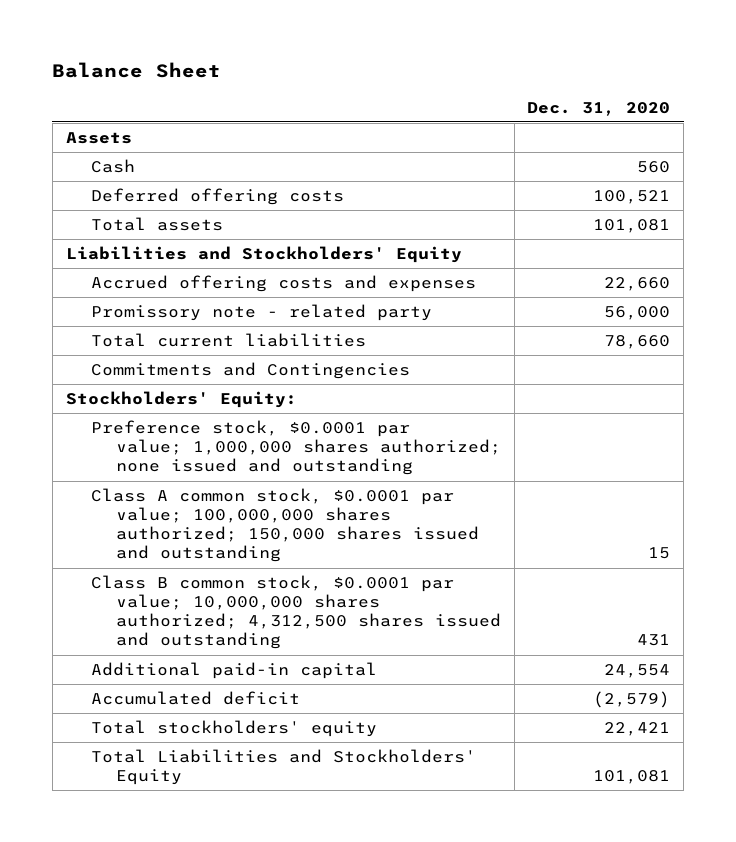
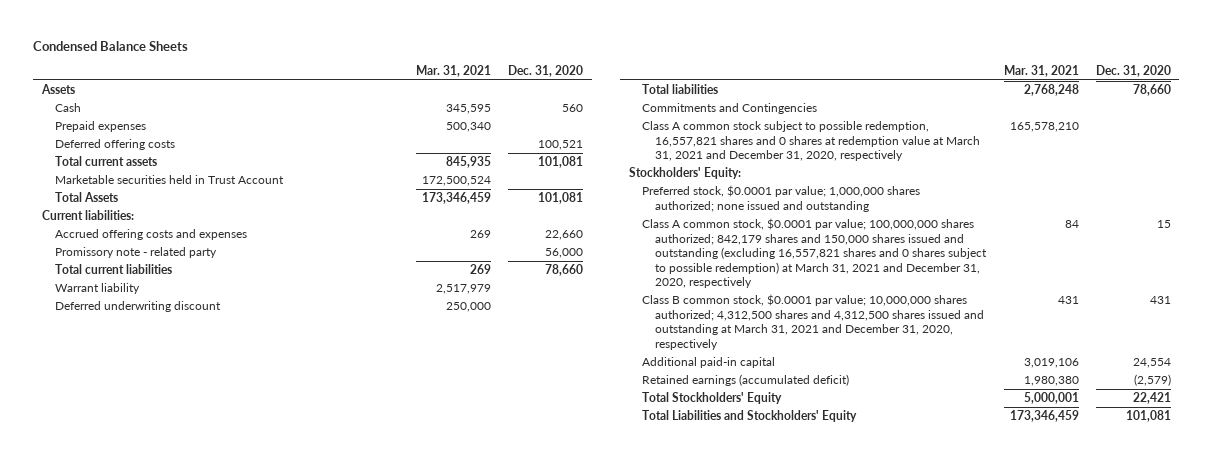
[52,61,222,78] Balance Sheet -> [33,40,189,51] Condensed Balance Sheets
none -> [416,64,492,77] Mar. 31, 2021
none -> [54,121,146,133] Prepaid expenses
[65,246,462,264] Liabilities and Stockholders' Equity -> none
none -> [54,156,157,167] Total current assets
none -> [54,175,284,185] Marketable securities held in Trust Account
[90,217,223,232] Total assets -> [54,192,118,203] Total Assets
none -> [41,210,134,221] Current liabilities:
none -> [54,283,140,295] Warrant liability
none -> [54,301,221,313] Deferred underwriting discount
none -> [642,84,719,95] Total liabilities
none -> [642,121,981,162] Class A common stock subject to possible redemption, 16,557,821 shares and 0 shares at redemption value at March 31, 2021 and December 31, 2020, respectively
[90,420,501,476] Preference stock, $0.0001 par value; 1,000,000 shares authorized; none issued and outstanding -> [642,185,921,212] Preferred stock, $0.0001 par value; 1,000,000 shares authorized; none issued and outstanding
[90,488,479,563] Class A common stock, $0.0001 par value; 100,000,000 shares authorized; 150,000 shares issued and outstanding -> [642,218,988,289] Class A common stock, $0.0001 par value; 100,000,000 shares authorized; 842,179 shares and 150,000 shares issued and outstanding (excluding 16,557,821 shares and 0 shares subject to possible redemption) at March 31, 2021 and December 31, 2020, respectively
[90,575,501,650] Class B common stock, $0.0001 par value; 10,000,000 shares authorized; 4,312,500 shares issued and outstanding -> [642,294,985,350] Class B common stock, $0.0001 par value; 10,000,000 shares authorized; 4,312,500 shares and 4,312,500 shares issued and outstanding at March 31, 2021 and December 31, 2020, respectively
[90,691,300,706] Accumulated deficit -> [642,374,850,387] Retained earnings (accumulated deficit)
[90,720,377,738] Total stockholders' equity -> [642,392,783,405] Total Stockholders' Equity

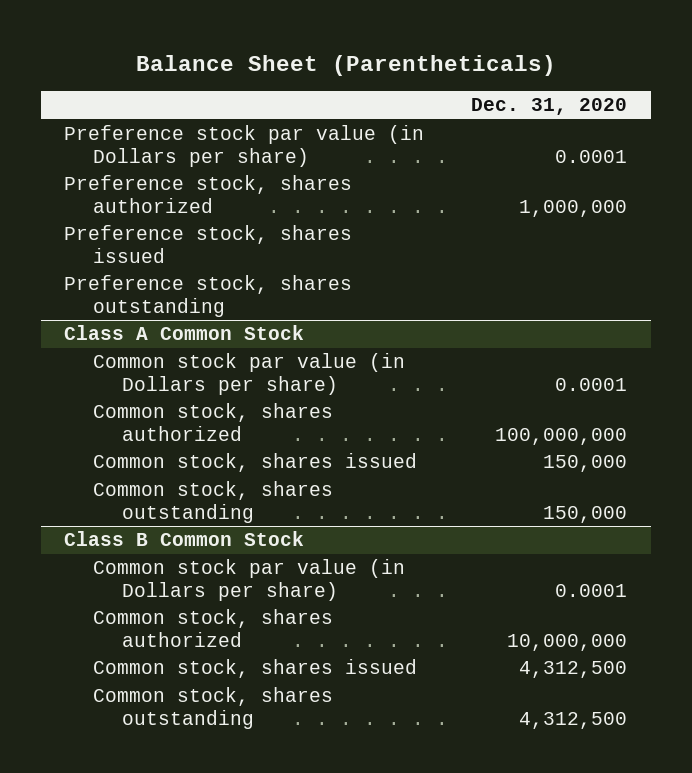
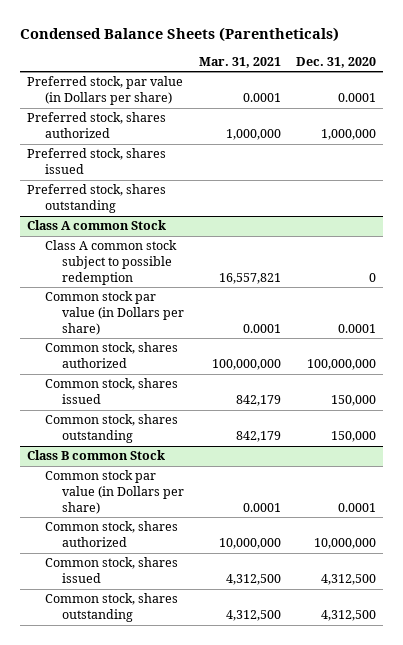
[135,55,556,77] Balance Sheet (Parentheticals) -> [19,26,339,42] Condensed Balance Sheets (Parentheticals)
none -> [199,56,282,68] Mar. 31, 2021
[64,125,425,167] Preference stock par value (in Dollars per share) -> [27,76,184,106] Preferred stock, par value (in Dollars per share)
[64,175,353,213] Preference stock, shares authorized -> [27,112,167,139] Preferred stock, shares authorized
[64,225,353,263] Preference stock, shares issued -> [27,148,167,175] Preferred stock, shares issued
[64,275,353,317] Preference stock, shares outstanding -> [27,184,167,214] Preferred stock, shares outstanding
[64,325,305,341] Class A Common Stock -> [27,220,167,231] Class A common Stock
none -> [44,240,177,285] Class A common stock subject to possible redemption
[64,531,305,547] Class B Common Stock -> [27,450,166,461] Class B common Stock

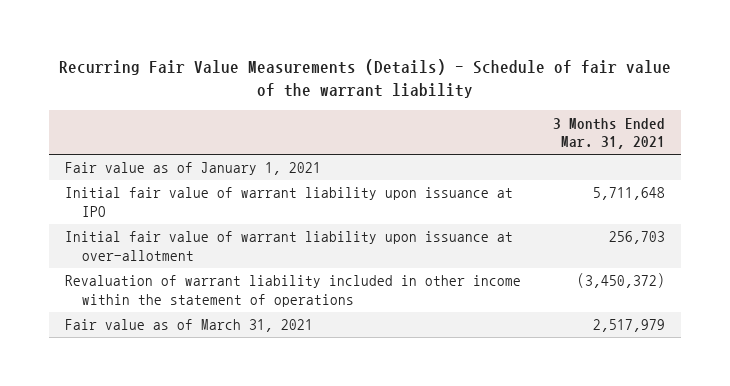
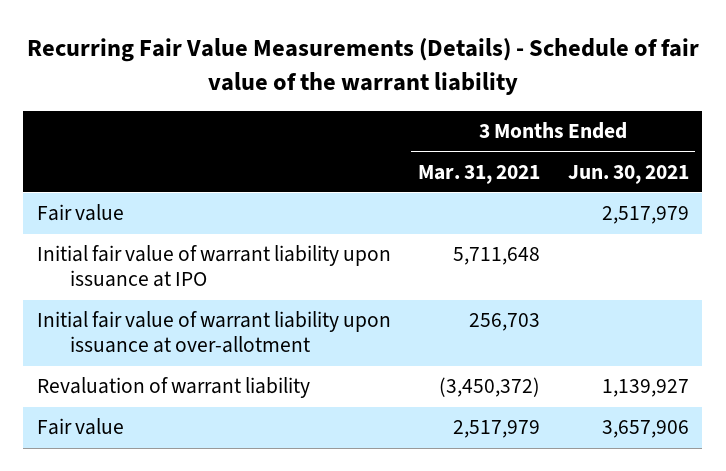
none -> [567,164,689,184] Jun. 30, 2021
[64,162,321,176] Fair value as of January 1, 2021 -> [37,204,125,222] Fair value
[64,275,521,308] Revaluation of warrant liability included in other income within the statement of operations -> [37,377,311,399] Revaluation of warrant liability
[64,319,313,333] Fair value as of March 31, 2021 -> [37,418,125,436] Fair value

